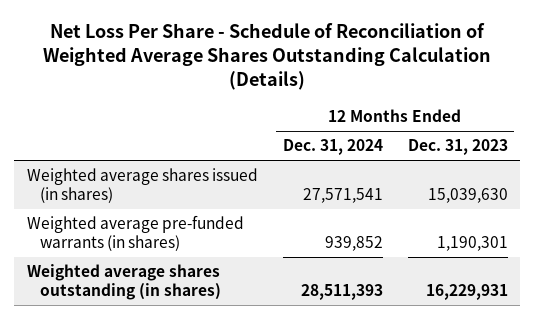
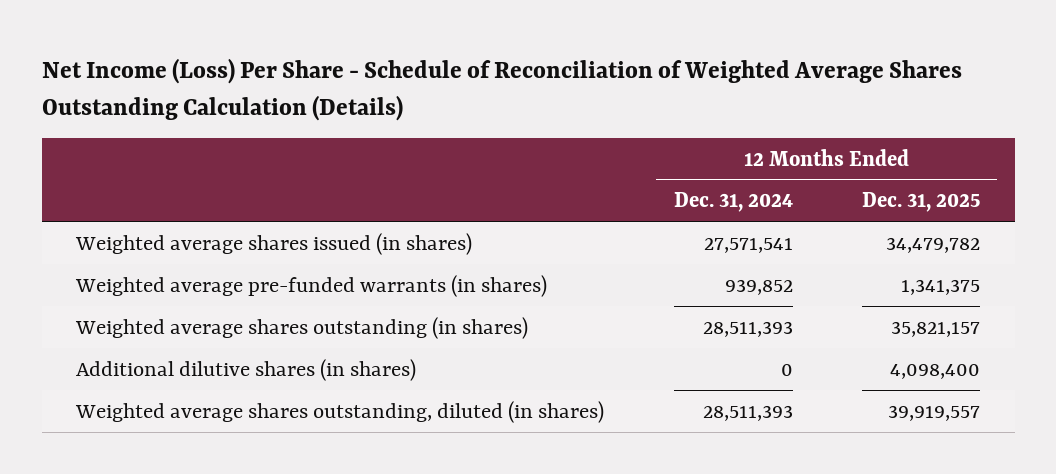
[43,23,492,91] Net Loss Per Share - Schedule of Reconciliation of Weighted Average Shares Outstanding Calculation (Details) -> [41,58,962,121] Net Income (Loss) Per Share - Schedule of Reconciliation of Weighted Average Shares Outstanding Calculation (Details)
[407,139,508,156] Dec. 31, 2023 -> none
none -> [862,192,981,213] Dec. 31, 2025
none -> [76,358,417,381] Additional dilutive shares (in shares)
none -> [75,400,605,423] Weighted average shares outstanding, diluted (in shares)

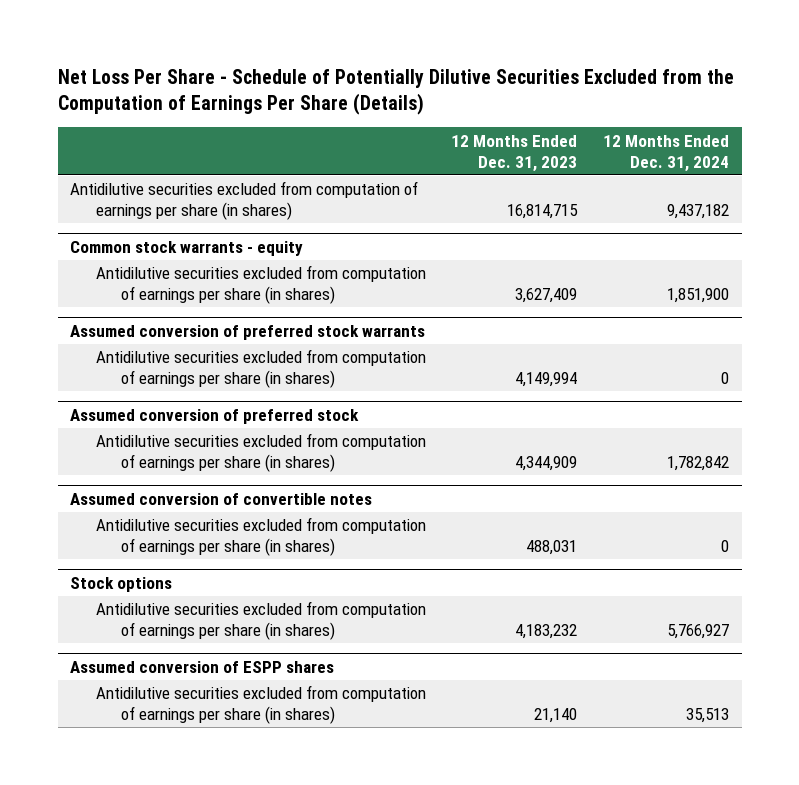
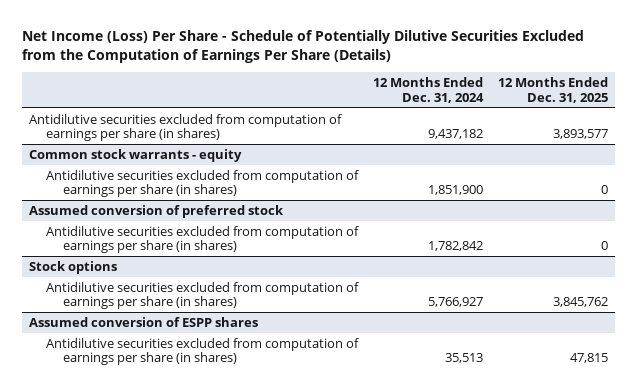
[57,69,734,116] Net Loss Per Share - Schedule of Potentially Dilutive Securities Excluded from the Computation of Earnings Per Share (Details) -> [21,29,584,63] Net Income (Loss) Per Share - Schedule of Potentially Dilutive Securities Excluded from the Computation of Earnings Per Share (Details)
[451,134,578,172] 12 Months Ended Dec. 31, 2023 -> none
none -> [497,76,608,103] 12 Months Ended Dec. 31, 2025
[70,324,426,340] Assumed conversion of preferred stock warrants -> none
[95,349,426,389] Antidilutive securities excluded from computation of earnings per share (in shares) -> none
[70,492,373,505] Assumed conversion of convertible notes -> none
[95,517,426,557] Antidilutive securities excluded from computation of earnings per share (in shares) -> none

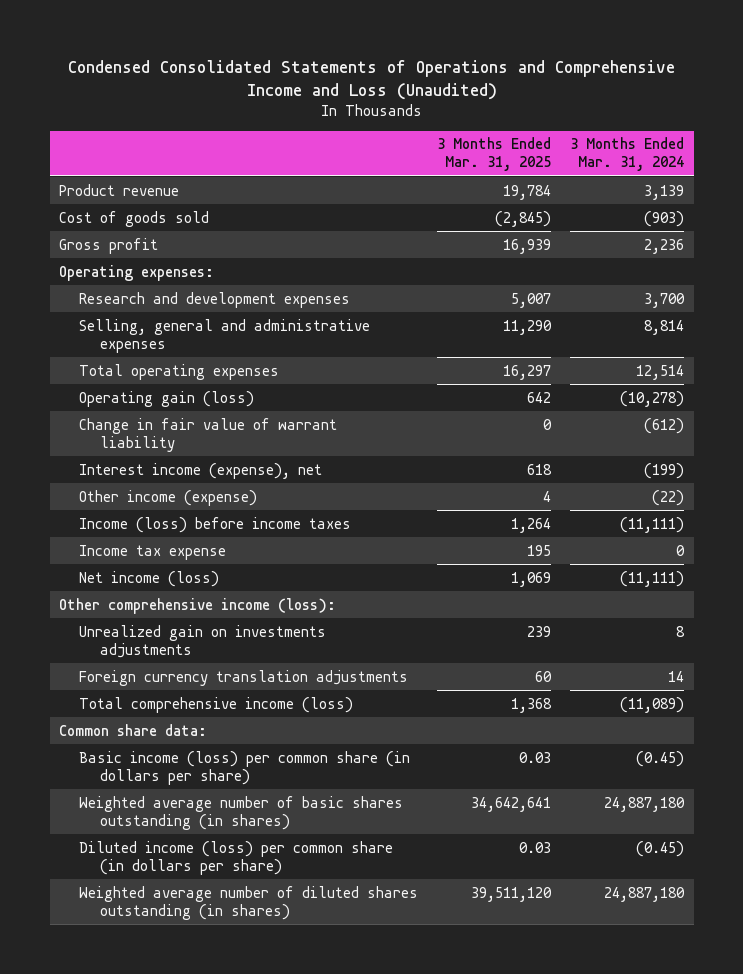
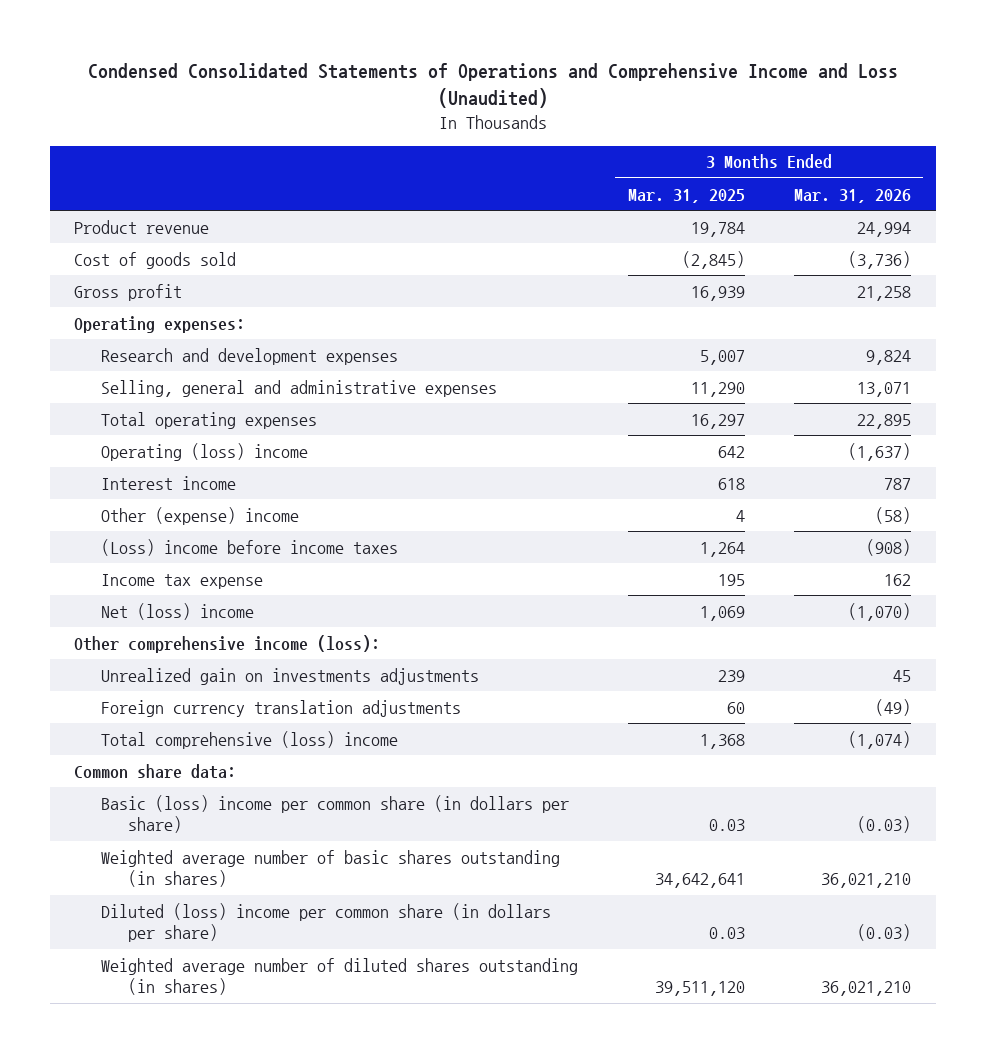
[570,137,685,172] 3 Months Ended Mar. 31, 2024 -> none
none -> [794,188,912,203] Mar. 31, 2026
[79,417,338,452] Change in fair value of warrant liability -> none
[79,390,255,407] Operating gain (loss) -> [101,442,309,461] Operating (loss) income
[79,462,323,479] Interest income (expense), net -> [101,475,237,490] Interest income
[79,489,258,506] Other income (expense) -> [101,506,300,525] Other (expense) income
[79,516,352,533] Income (loss) before income taxes -> [101,538,399,556] (Loss) income before income taxes
[79,570,220,587] Net income (loss) -> [101,602,255,620] Net (loss) income
[79,696,354,713] Total comprehensive income (loss) -> [101,730,399,749] Total comprehensive (loss) income
[79,750,411,785] Basic income (loss) per common share (in dollars per share) -> [101,794,570,834] Basic (loss) income per common share (in dollars per share)
[79,840,394,875] Diluted income (loss) per common share (in dollars per share) -> [101,902,552,943] Diluted (loss) income per common share (in dollars per share)

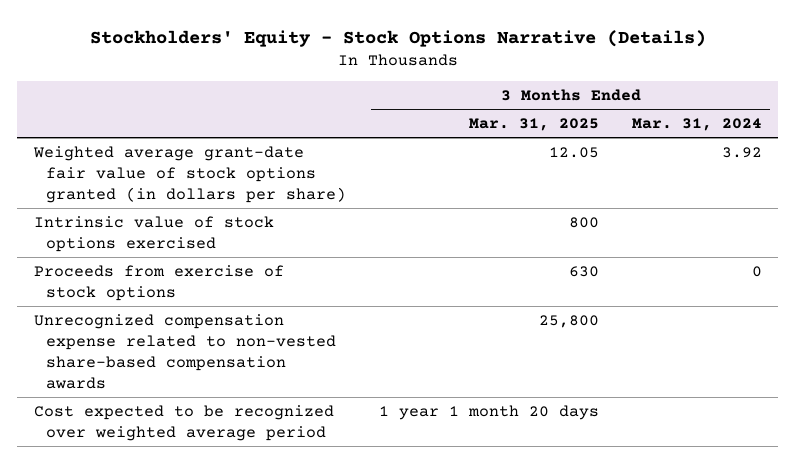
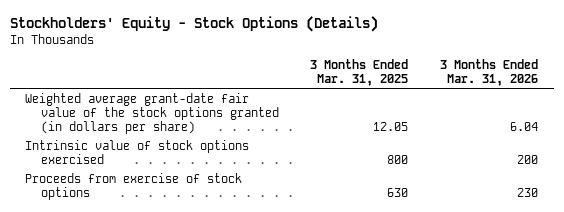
[89,29,706,47] Stockholders' Equity - Stock Options Narrative (Details) -> [9,15,378,32] Stockholders' Equity - Stock Options (Details)
[632,117,763,131] Mar. 31, 2024 -> none
none -> [440,59,539,87] 3 Months Ended Mar. 31, 2026
[32,145,347,203] Weighted average grant-date fair value of stock options granted (in dollars per share) -> [25,92,279,134] Weighted average grant-date fair value of the stock options granted (in dollars per share)
[33,313,337,390] Unrecognized compensation expense related to non-vested share-based compensation awards -> none
[33,404,334,441] Cost expected to be recognized over weighted average period -> none

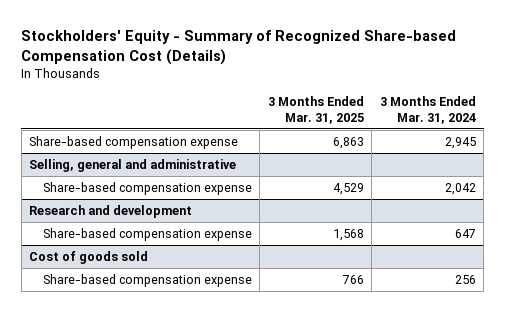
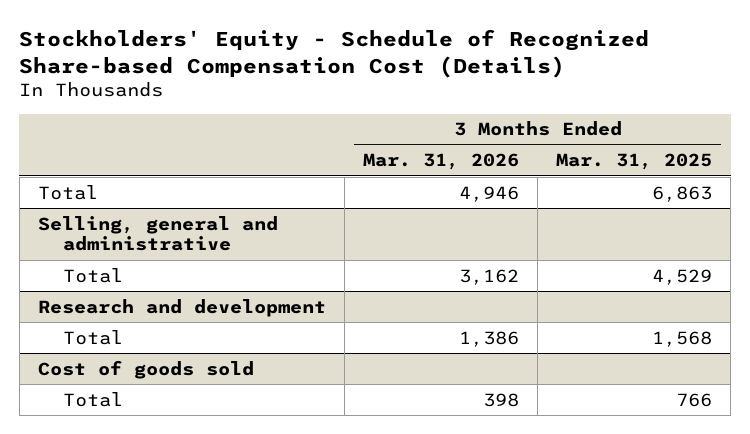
[21,30,457,65] Stockholders' Equity - Summary of Recognized Share-based Compensation Cost (Details) -> [19,29,650,78] Stockholders' Equity - Schedule of Recognized Share-based Compensation Cost (Details)
[379,96,476,125] 3 Months Ended Mar. 31, 2024 -> none
none -> [362,153,519,171] Mar. 31, 2026
[29,135,239,149] Share-based compensation expense -> [37,184,98,200] Total
[42,181,252,195] Share-based compensation expense -> [63,267,124,283] Total
[42,227,252,241] Share-based compensation expense -> [63,329,124,345] Total
[42,273,252,287] Share-based compensation expense -> [63,391,124,407] Total

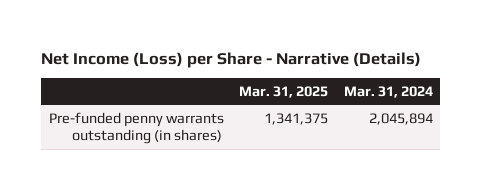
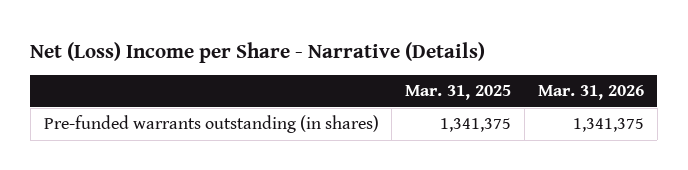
[41,51,422,68] Net Income (Loss) per Share - Narrative (Details) -> [30,41,486,63] Net (Loss) Income per Share - Narrative (Details)
[343,85,433,98] Mar. 31, 2024 -> none
none -> [538,85,645,101] Mar. 31, 2026
[48,111,224,145] Pre-funded penny warrants outstanding (in shares) -> [43,115,379,134] Pre-funded warrants outstanding (in shares)

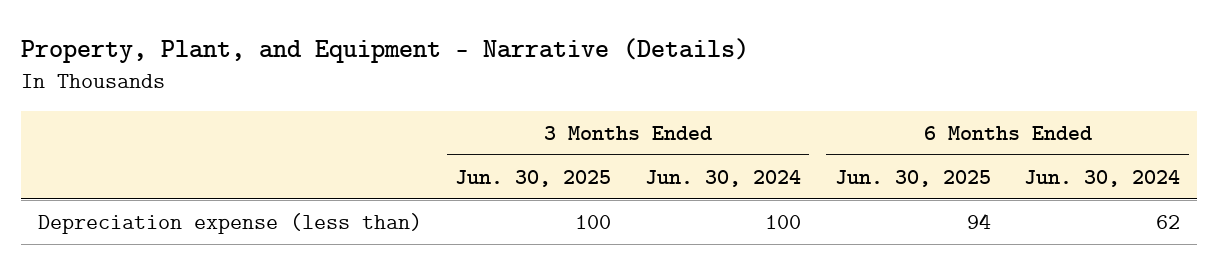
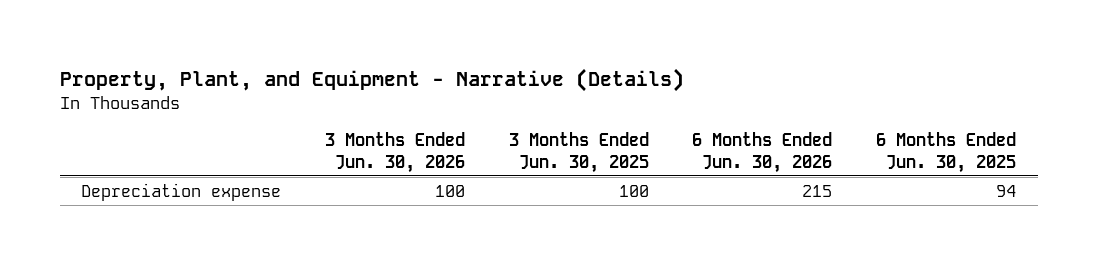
[645,169,802,187] Jun. 30, 2024 -> none
[1024,169,1181,187] Jun. 30, 2024 -> none
none -> [325,132,466,173] 3 Months Ended Jun. 30, 2026
none -> [692,132,833,173] 6 Months Ended Jun. 30, 2026
[37,213,422,235] Depreciation expense (less than) -> [81,183,282,202] Depreciation expense

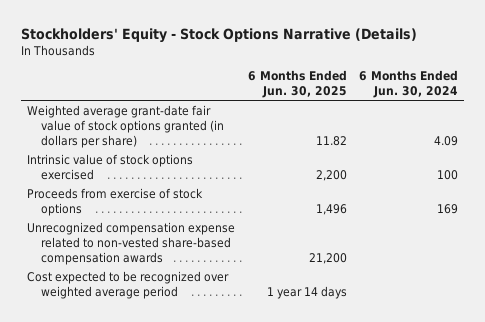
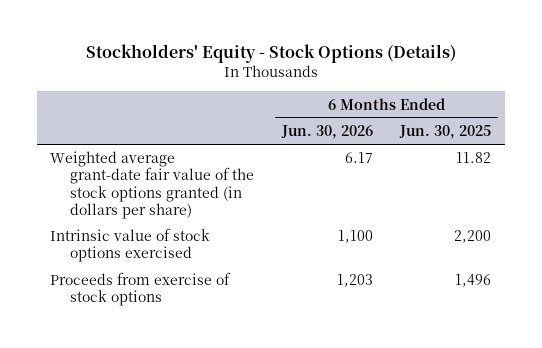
[21,28,418,44] Stockholders' Equity - Stock Options Narrative (Details) -> [85,44,456,64] Stockholders' Equity - Stock Options (Details)
[358,70,458,99] 6 Months Ended Jun. 30, 2024 -> none
none -> [280,124,373,139] Jun. 30, 2026
[27,104,224,148] Weighted average grant-date fair value of stock options granted (in dollars per share) -> [50,151,255,219] Weighted average grant-date fair value of the stock options granted (in dollars per share)
[27,221,236,265] Unrecognized compensation expense related to non-vested share-based compensation awards -> none
[27,270,230,299] Cost expected to be recognized over weighted average period -> none

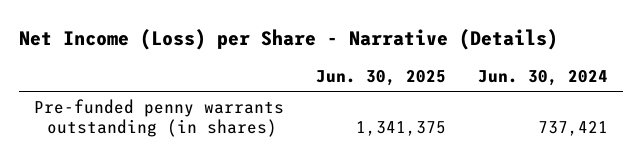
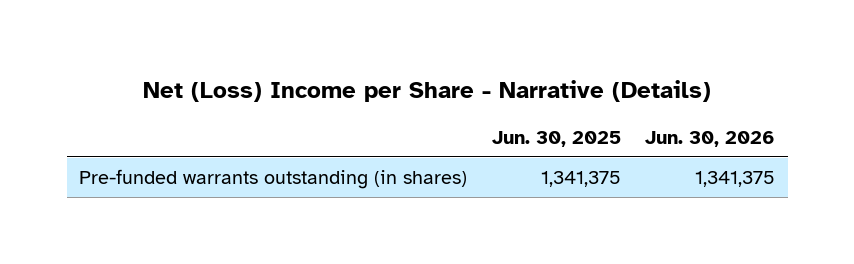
[18,28,558,50] Net Income (Loss) per Share - Narrative (Details) -> [143,79,712,102] Net (Loss) Income per Share - Narrative (Details)
[477,70,608,87] Jun. 30, 2024 -> none
none -> [645,131,776,148] Jun. 30, 2026
[34,98,285,137] Pre-funded penny warrants outstanding (in shares) -> [78,169,467,190] Pre-funded warrants outstanding (in shares)

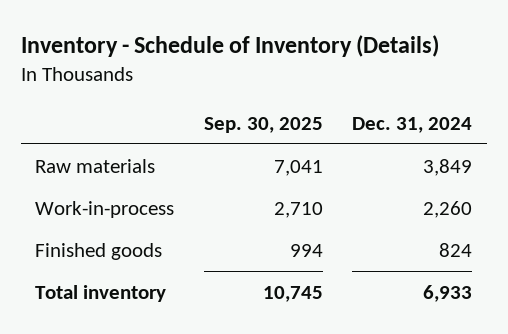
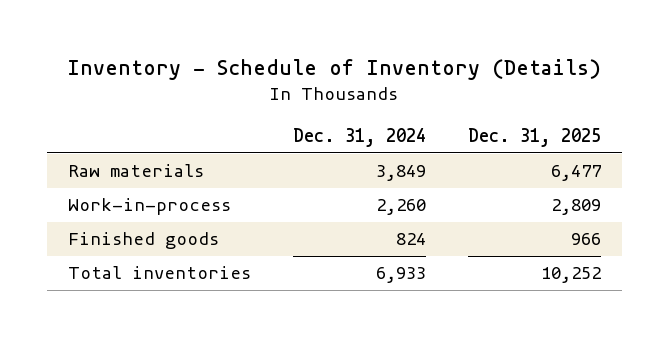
[203,116,323,133] Sep. 30, 2025 -> none
none -> [467,127,601,147] Dec. 31, 2025
[35,284,167,302] Total inventory -> [67,266,251,280] Total inventories

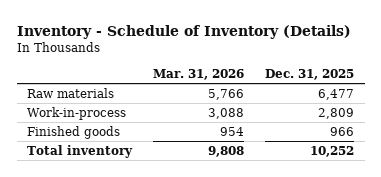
[292,127,426,147] Dec. 31, 2024 -> none
none -> [153,69,245,81] Mar. 31, 2026
[67,266,251,280] Total inventories -> [27,144,134,158] Total inventory

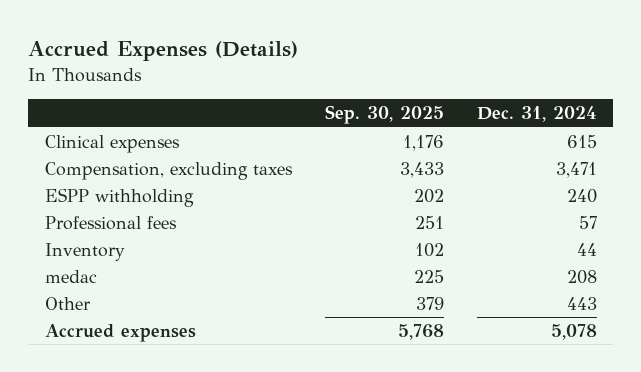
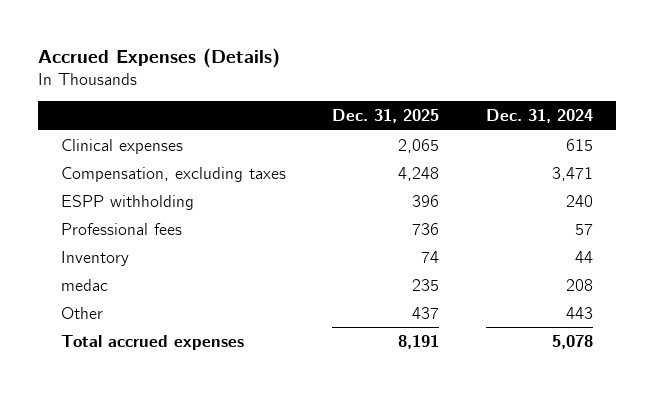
[324,105,444,125] Sep. 30, 2025 -> none
none -> [332,108,440,123] Dec. 31, 2025
[44,323,196,342] Accrued expenses -> [60,334,244,350] Total accrued expenses

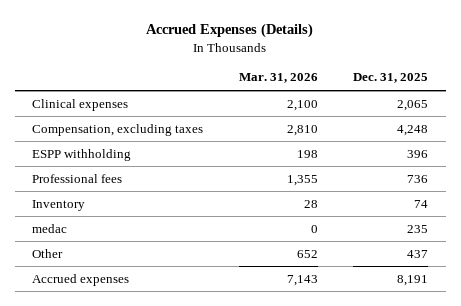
[485,108,593,123] Dec. 31, 2024 -> none
none -> [238,73,318,84] Mar. 31, 2026
[60,334,244,350] Total accrued expenses -> [32,273,130,286] Accrued expenses

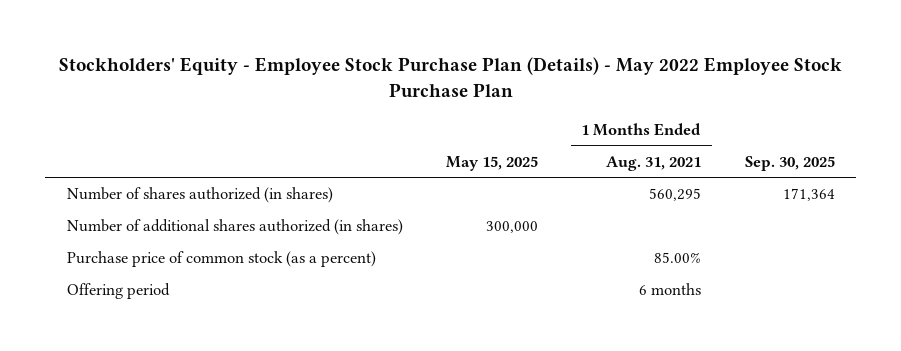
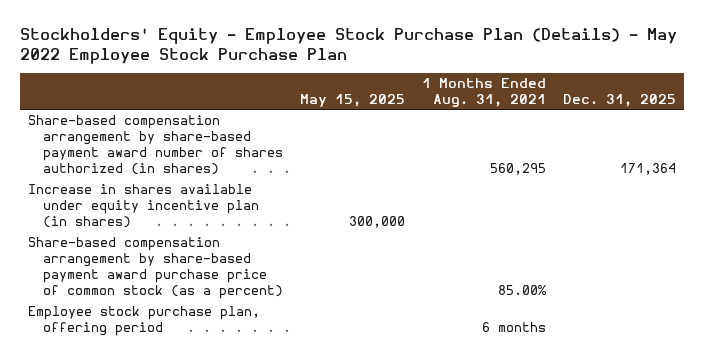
[744,155,835,171] Sep. 30, 2025 -> none
none -> [562,93,676,107] Dec. 31, 2025
[66,187,333,204] Number of shares authorized (in shares) -> [28,115,283,176] Share-based compensation arrangement by share-based payment award number of shares authorized (in shares)
[66,219,403,236] Number of additional shares authorized (in shares) -> [28,184,259,229] Increase in shares available under equity incentive plan (in shares)
[66,251,376,268] Purchase price of common stock (as a percent) -> [28,237,283,300] Share-based compensation arrangement by share-based payment award purchase price of common stock (as a percent)
[66,283,170,300] Offering period -> [28,306,261,337] Employee stock purchase plan, offering period

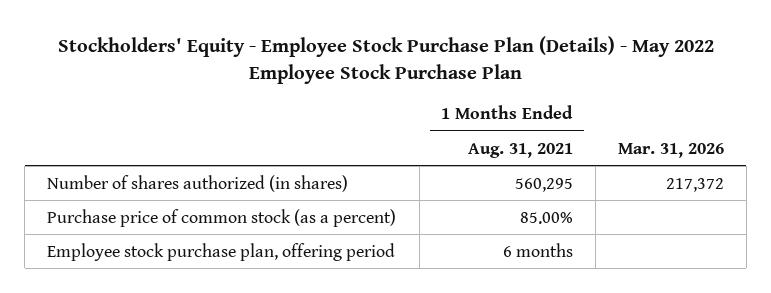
[299,93,405,107] May 15, 2025 -> none
[562,93,676,107] Dec. 31, 2025 -> none
none -> [617,142,724,158] Mar. 31, 2026
[28,184,259,229] Increase in shares available under equity incentive plan (in shares) -> none
[28,115,283,176] Share-based compensation arrangement by share-based payment award number of shares authorized (in shares) -> [47,174,349,192] Number of shares authorized (in shares)
[28,237,283,300] Share-based compensation arrangement by share-based payment award purchase price of common stock (as a percent) -> [47,208,397,227] Purchase price of common stock (as a percent)

